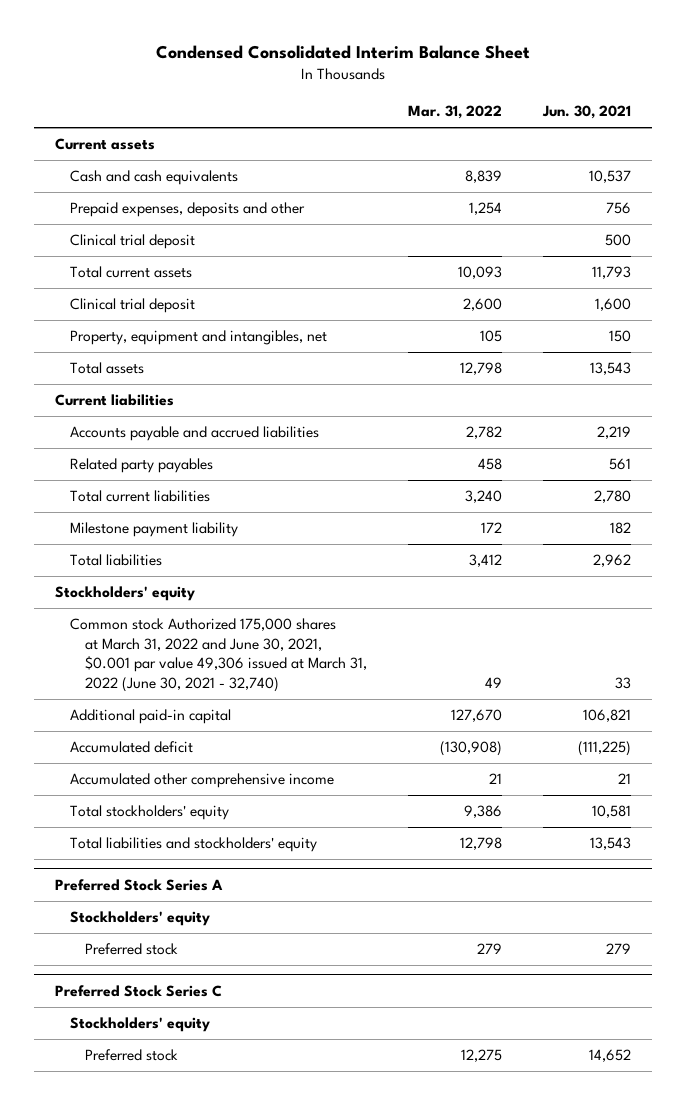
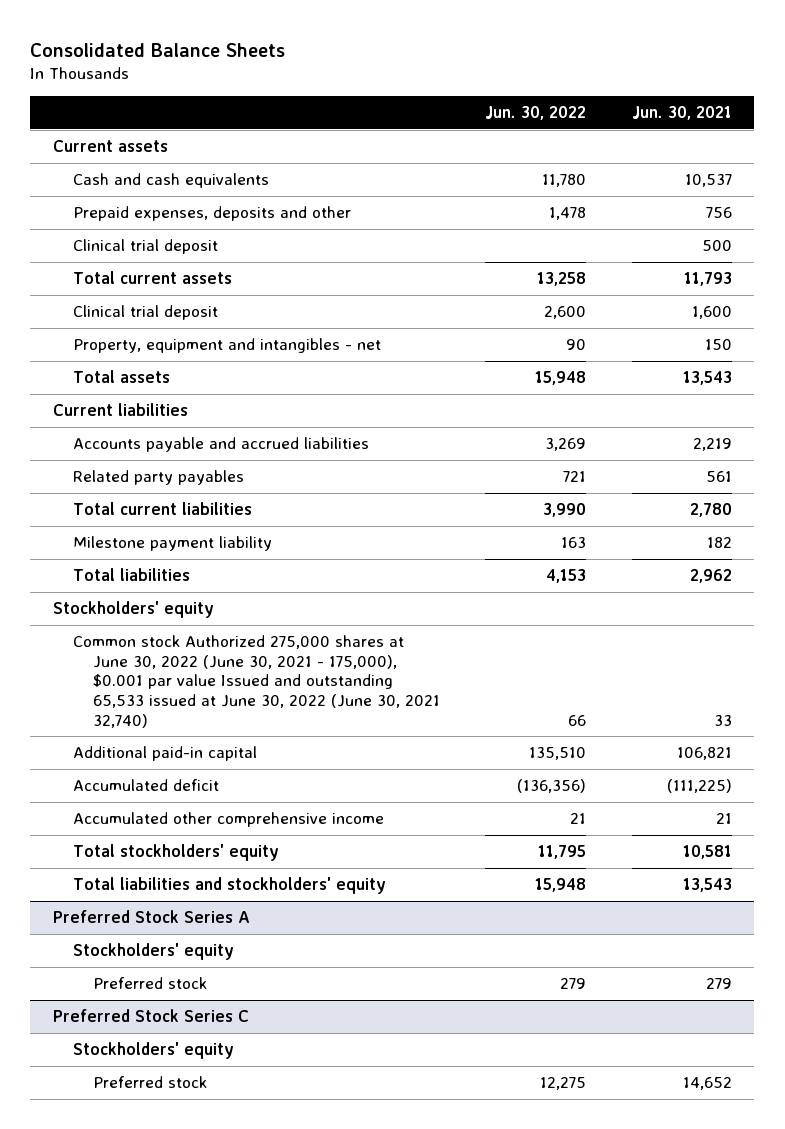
[156,45,531,60] Condensed Consolidated Interim Balance Sheet -> [30,42,286,57] Consolidated Balance Sheets
[408,105,503,120] Mar. 31, 2022 -> none
none -> [485,106,587,121] Jun. 30, 2022
[69,330,327,346] Property, equipment and intangibles, net -> [73,338,382,354] Property, equipment and intangibles - net
[69,618,367,692] Common stock Authorized 175,000 shares at March 31, 2022 and June 30, 2021, $0.001 par value 49,306 issued at March 31, 2022 (June 30, 2021 - 32,740) -> [73,635,441,728] Common stock Authorized 275,000 shares at June 30, 2022 (June 30, 2021 - 175,000), $0.001 par value Issued and outstanding 65,533 issued at June 30, 2022 (June 30, 2021 32,740)

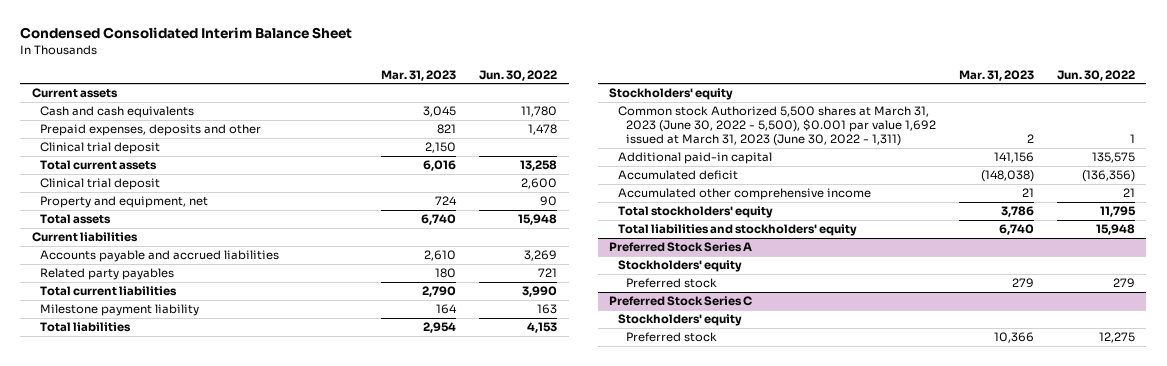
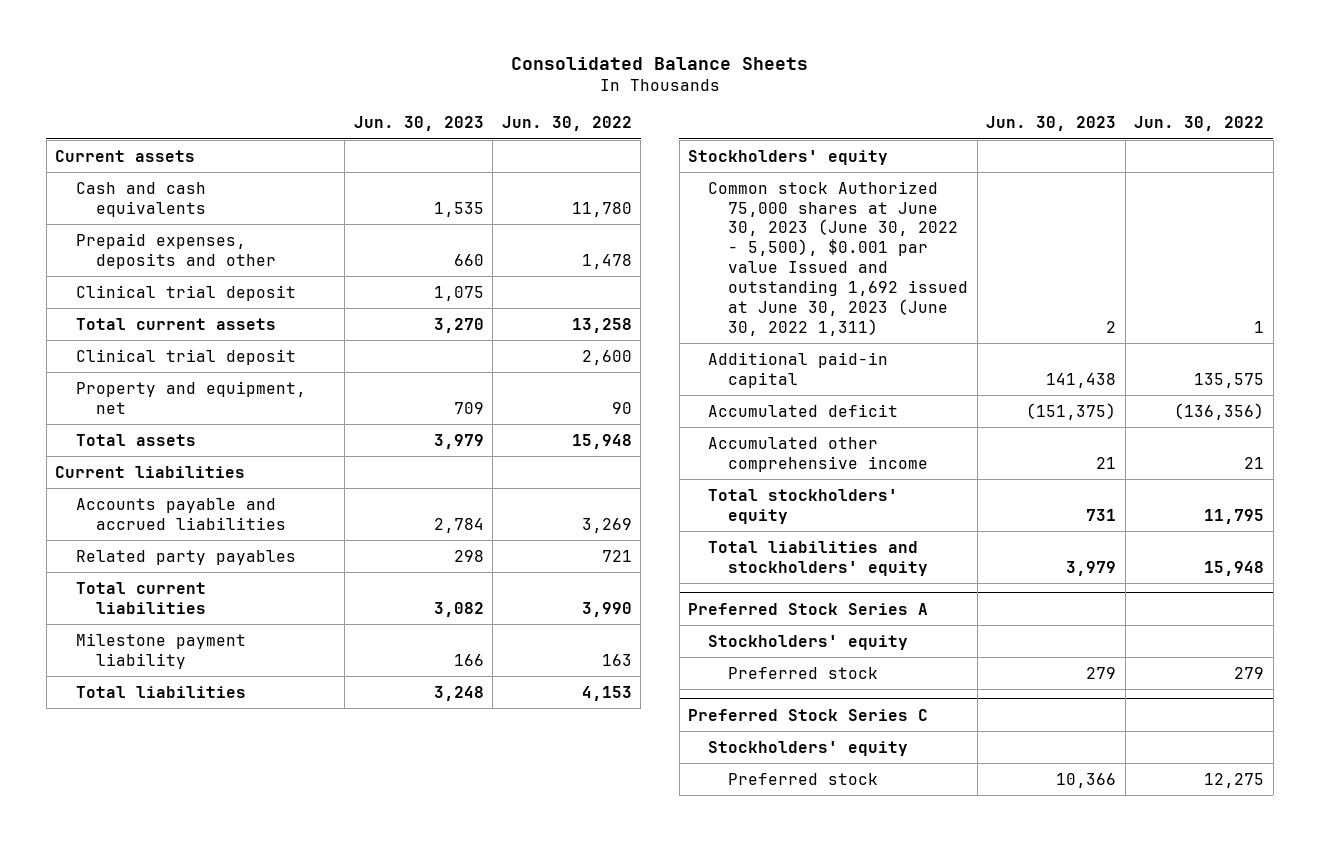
[20,27,353,40] Condensed Consolidated Interim Balance Sheet -> [510,57,808,71] Consolidated Balance Sheets
[381,69,457,81] Mar. 31, 2023 -> none
none -> [353,116,484,132] Jun. 30, 2023
[617,106,936,147] Common stock Authorized 5,500 shares at March 31, 2023 (June 30, 2022 - 5,500), $0.001 par value 1,692 issued at March 31, 2023 (June 30, 2022 - 1,311) -> [708,180,969,336] Common stock Authorized 75,000 shares at June 30, 2023 (June 30, 2022 - 5,500), $0.001 par value Issued and outstanding 1,692 issued at June 30, 2023 (June 30, 2022 1,311)

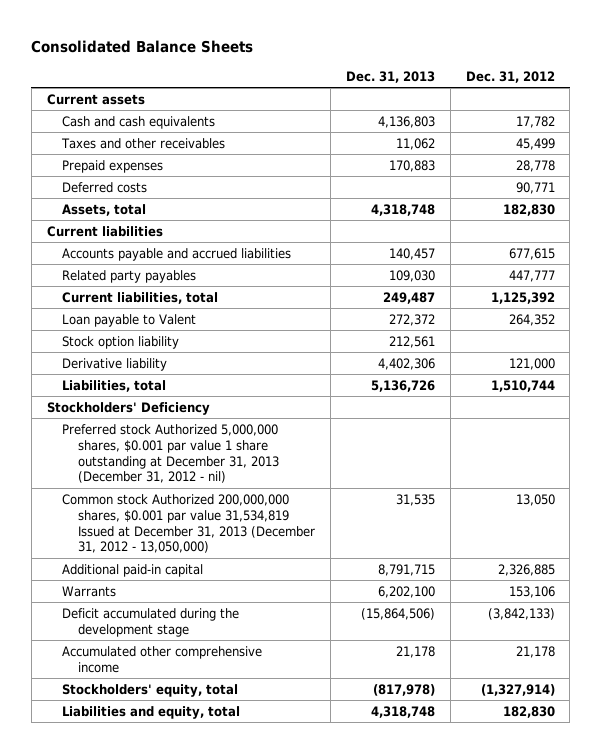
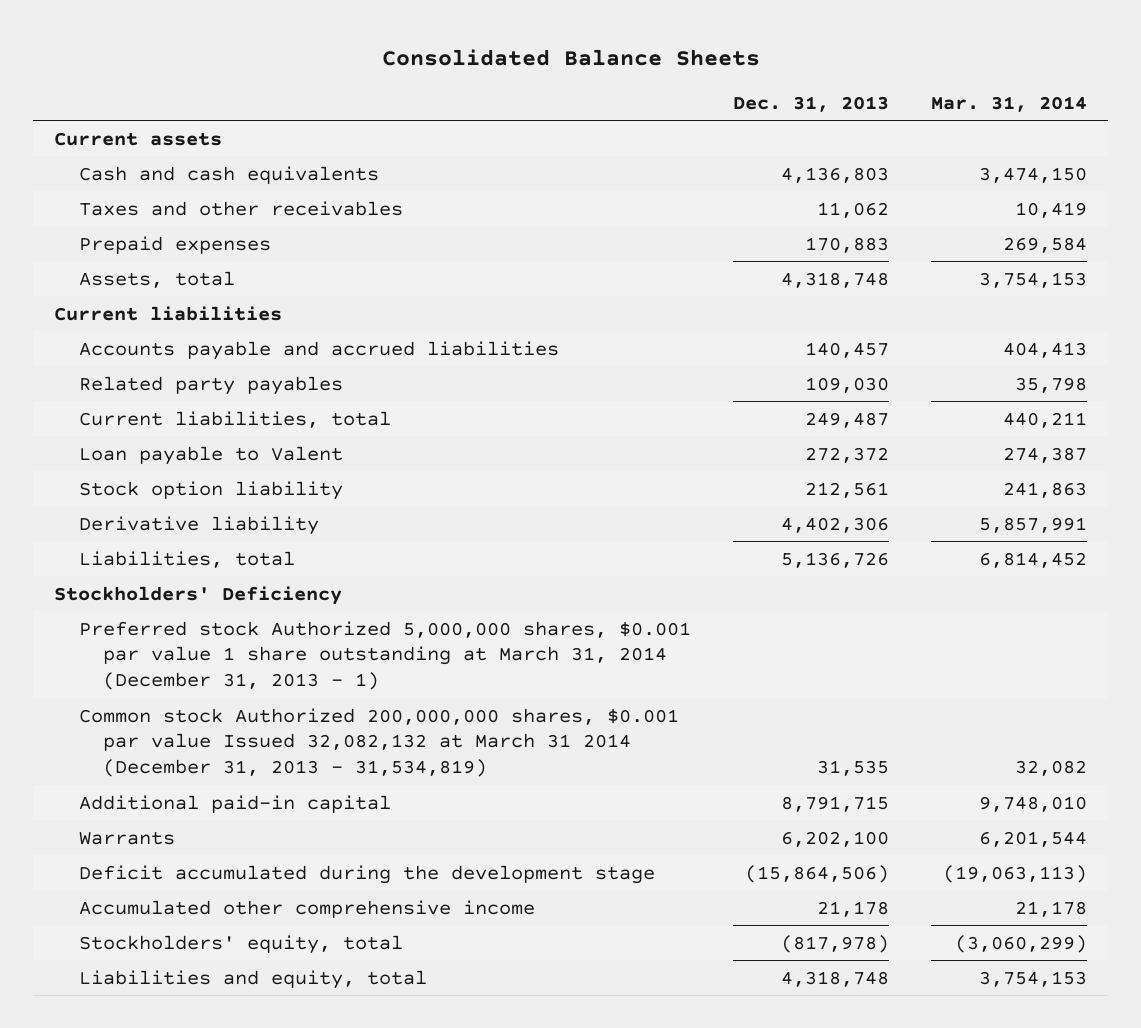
[465,70,555,83] Dec. 31, 2012 -> none
none -> [931,95,1088,112] Mar. 31, 2014
[62,181,148,193] Deferred costs -> none
[62,423,280,484] Preferred stock Authorized 5,000,000 shares, $0.001 par value 1 share outstanding at December 31, 2013 (December 31, 2012 - nil) -> [78,620,691,690] Preferred stock Authorized 5,000,000 shares, $0.001 par value 1 share outstanding at March 31, 2014 (December 31, 2013 - 1)
[62,493,316,554] Common stock Authorized 200,000,000 shares, $0.001 par value 31,534,819 Issued at December 31, 2013 (December 31, 2012 - 13,050,000) -> [78,707,679,777] Common stock Authorized 200,000,000 shares, $0.001 par value Issued 32,082,132 at March 31 2014 (December 31, 2013 - 31,534,819)

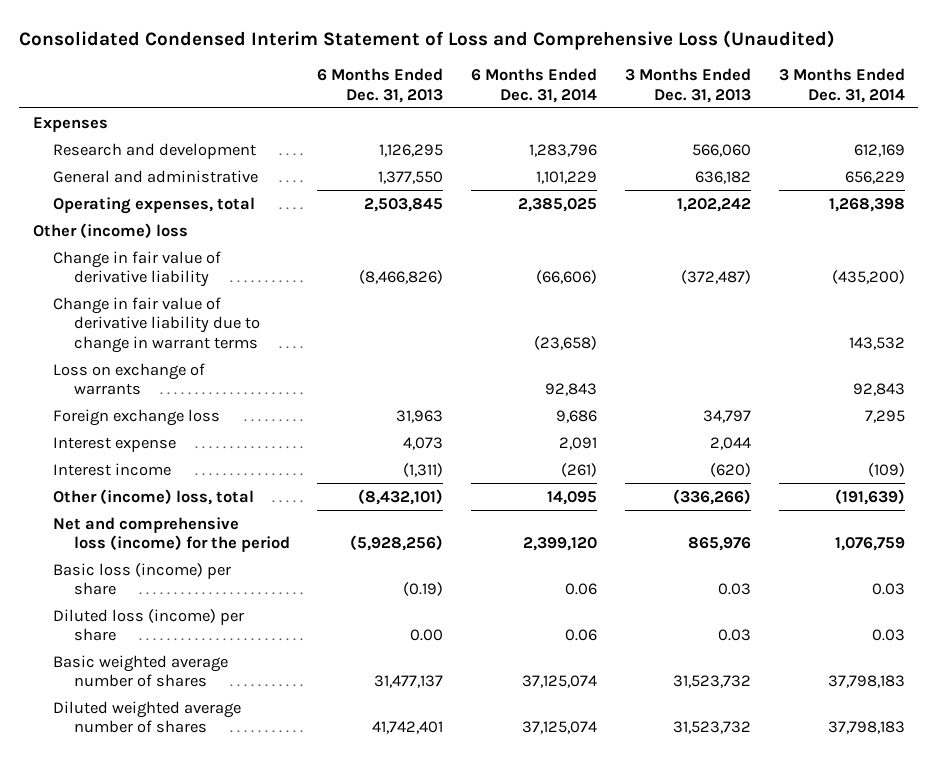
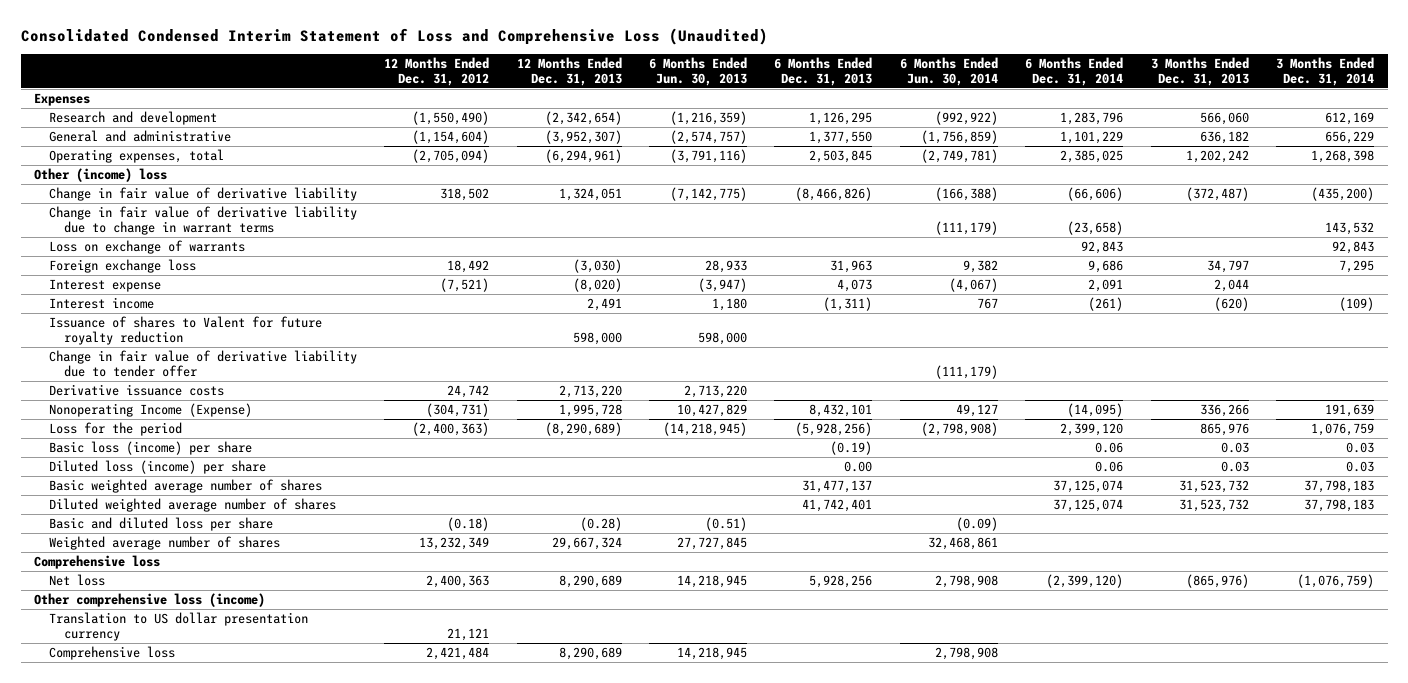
none -> [384,56,490,86] 12 Months Ended Dec. 31, 2012
none -> [516,56,622,86] 12 Months Ended Dec. 31, 2013
none -> [649,56,748,86] 6 Months Ended Jun. 30, 2013
none -> [899,56,998,86] 6 Months Ended Jun. 30, 2014
[53,488,255,505] Other (income) loss, total -> none
none -> [49,316,323,346] Issuance of shares to Valent for future royalty reduction
none -> [49,350,358,378] Change in fair value of derivative liability due to tender offer
none -> [49,384,225,397] Derivative issuance costs
none -> [49,403,253,418] Nonoperating Income (Expense)
[53,516,290,553] Net and comprehensive loss (income) for the period -> [49,422,183,437] Loss for the period
none -> [49,517,274,532] Basic and diluted loss per share
none -> [49,536,281,551] Weighted average number of shares
none -> [34,555,161,570] Comprehensive loss
none -> [49,574,106,587] Net loss
none -> [34,593,266,608] Other comprehensive loss (income)
none -> [49,612,309,642] Translation to US dollar presentation currency
none -> [49,646,176,661] Comprehensive loss

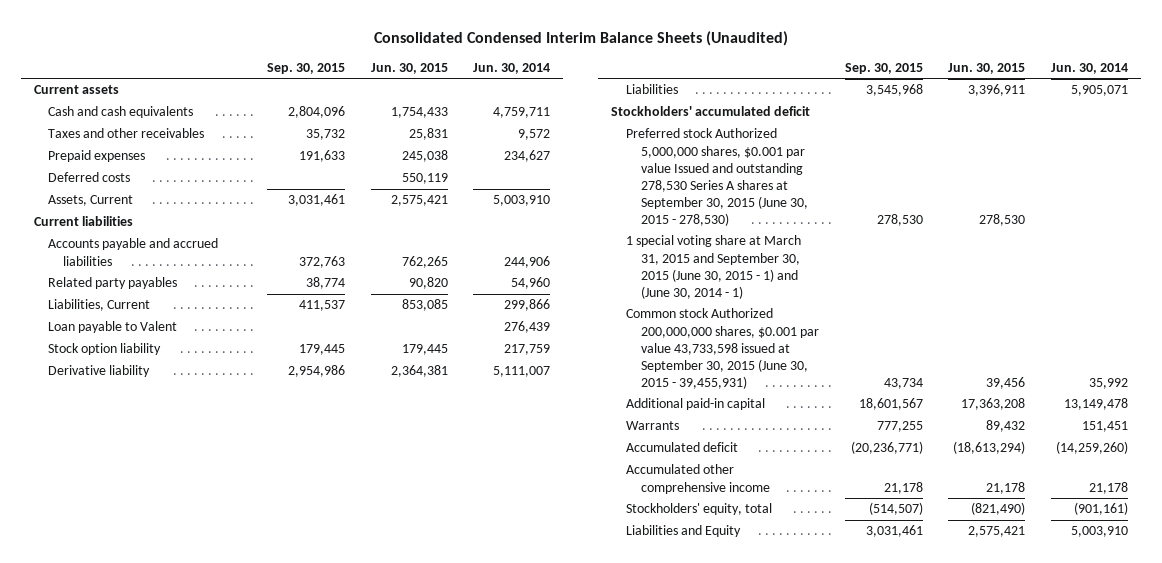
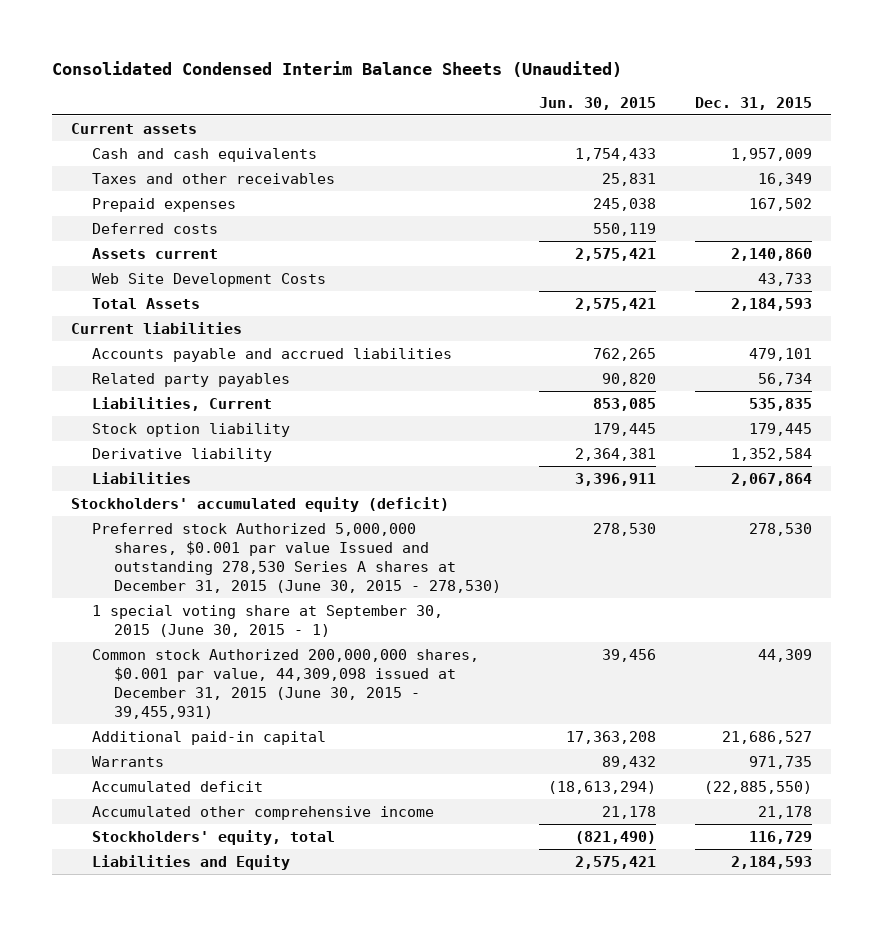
[267,62,346,74] Sep. 30, 2015 -> none
[473,62,551,74] Jun. 30, 2014 -> none
none -> [694,96,812,110] Dec. 31, 2015
none -> [92,247,219,259] Assets current
none -> [92,272,327,287] Web Site Development Costs
[48,195,134,207] Assets, Current -> [92,297,201,309] Total Assets
[48,321,178,334] Loan payable to Valent -> none
[611,106,811,117] Stockholders' accumulated deficit -> [70,496,449,512] Stockholders' accumulated equity (deficit)
[626,128,808,227] Preferred stock Authorized 5,000,000 shares, $0.001 par value Issued and outstanding 278,530 Series A shares at September 30, 2015 (June 30, 2015 - 278,530) -> [92,522,502,593] Preferred stock Authorized 5,000,000 shares, $0.001 par value Issued and outstanding 278,530 Series A shares at December 31, 2015 (June 30, 2015 - 278,530)
[626,235,802,299] 1 special voting share at March 31, 2015 and September 30, 2015 (June 30, 2015 - 1) and (June 30, 2014 - 1) -> [92,604,444,637] 1 special voting share at September 30, 2015 (June 30, 2015 - 1)
[626,308,819,389] Common stock Authorized 200,000,000 shares, $0.001 par value 43,733,598 issued at September 30, 2015 (June 30, 2015 - 39,455,931) -> [92,648,480,719] Common stock Authorized 200,000,000 shares, $0.001 par value, 44,309,098 issued at December 31, 2015 (June 30, 2015 - 39,455,931)

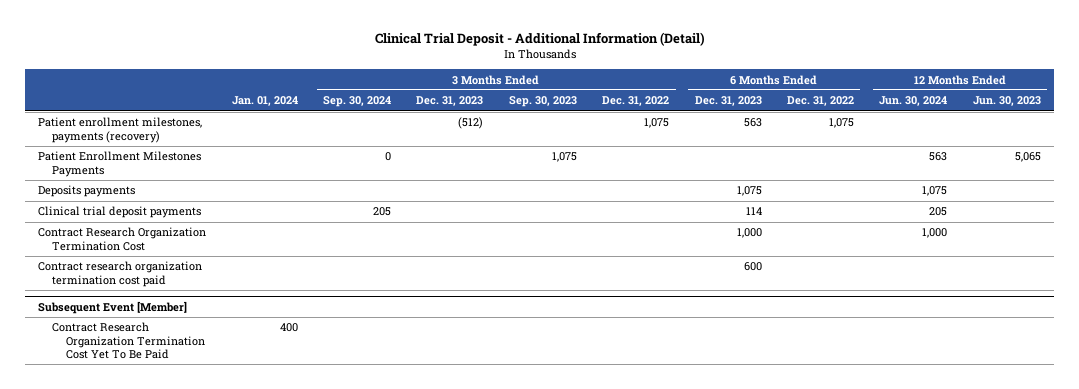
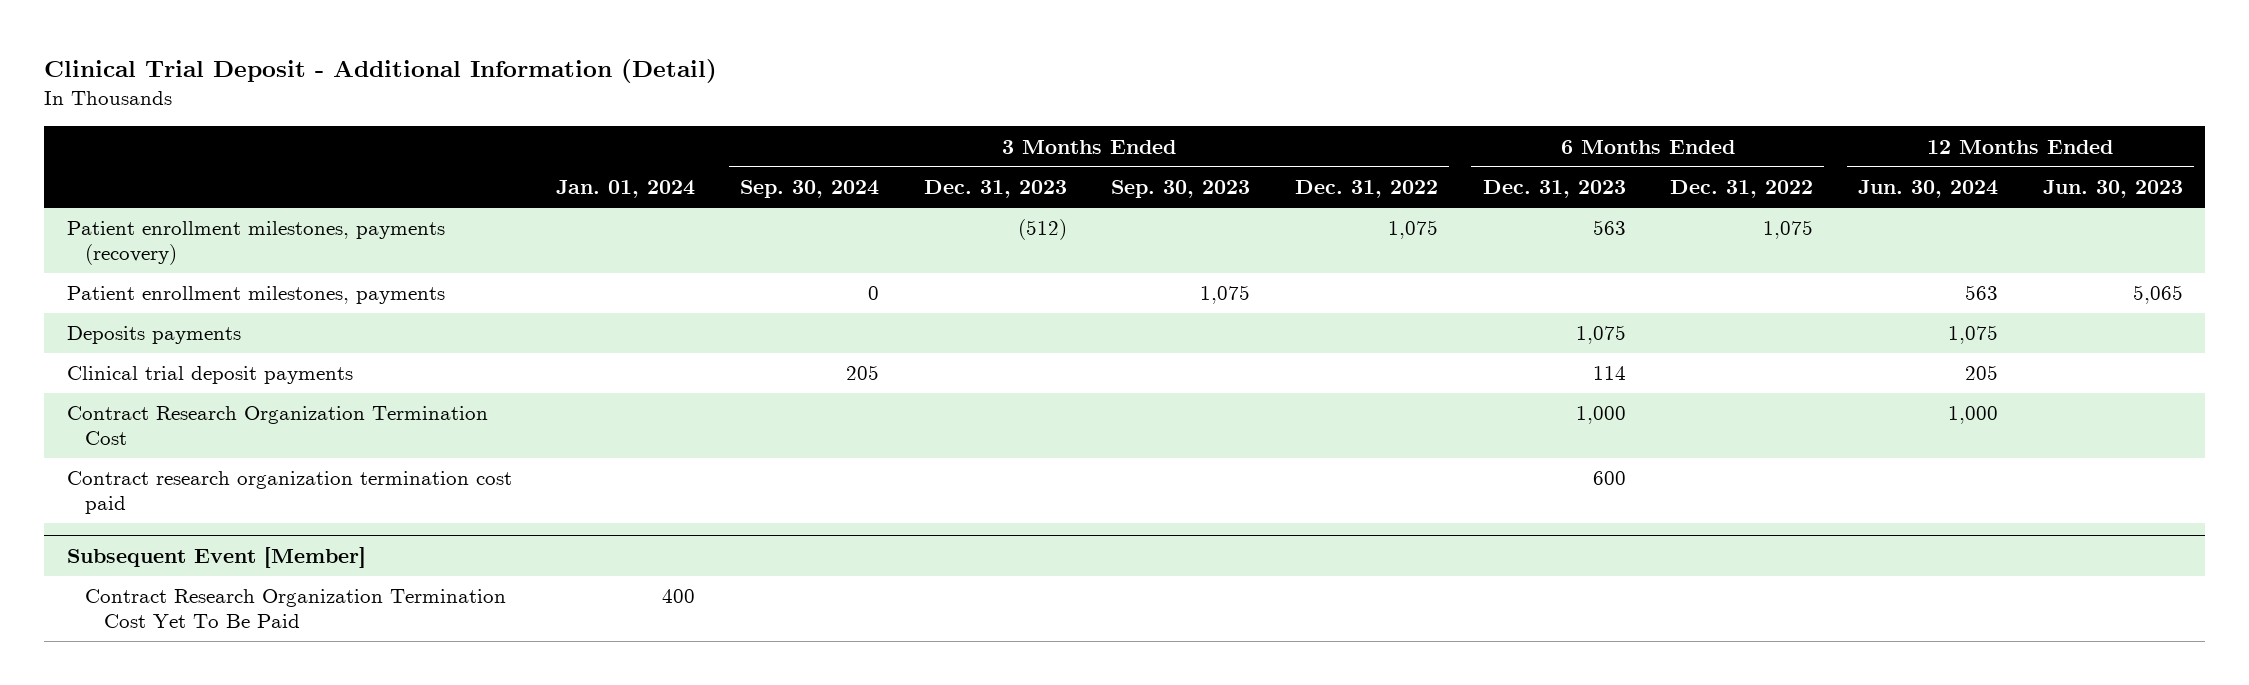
[38,151,202,177] Patient Enrollment Milestones Payments -> [66,286,445,305] Patient enrollment milestones, payments

